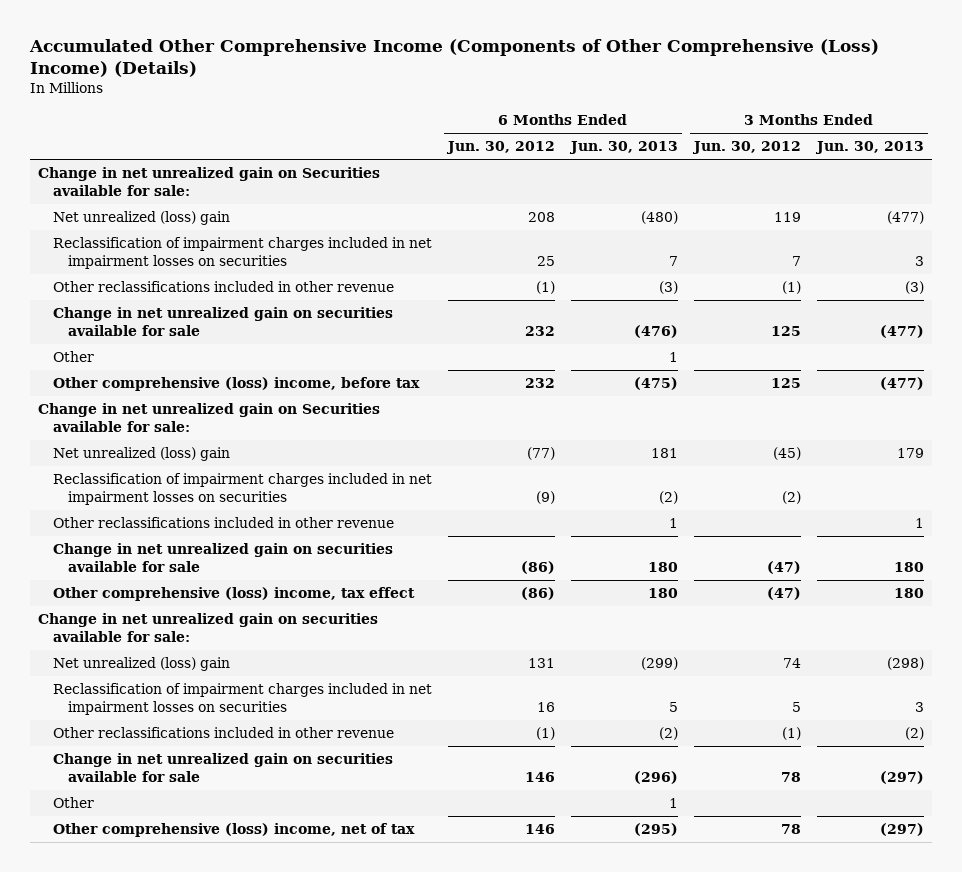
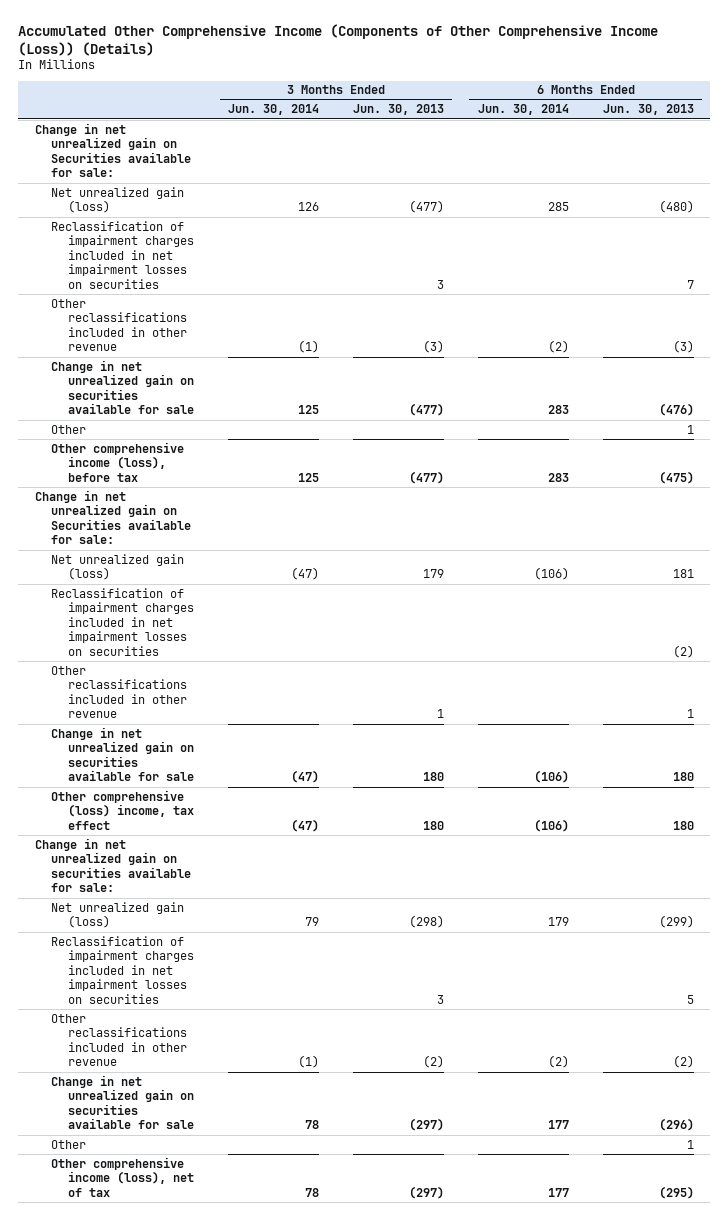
[29,39,880,78] Accumulated Other Comprehensive Income (Components of Other Comprehensive (Loss) Income) (Details) -> [17,23,658,56] Accumulated Other Comprehensive Income (Components of Other Comprehensive Income (Loss)) (Details)
[446,141,556,155] Jun. 30, 2012 -> none
[692,141,802,155] Jun. 30, 2012 -> none
none -> [228,104,320,116] Jun. 30, 2014
none -> [477,104,569,116] Jun. 30, 2014
[53,211,231,226] Net unrealized (loss) gain -> [51,186,185,214] Net unrealized gain (loss)
[53,377,421,392] Other comprehensive (loss) income, before tax -> [51,441,185,482] Other comprehensive income (loss), before tax
[53,447,231,462] Net unrealized (loss) gain -> [51,553,185,581] Net unrealized gain (loss)
[53,657,231,672] Net unrealized (loss) gain -> [51,901,185,929] Net unrealized gain (loss)
[53,823,416,838] Other comprehensive (loss) income, net of tax -> [51,1156,195,1197] Other comprehensive income (loss), net of tax

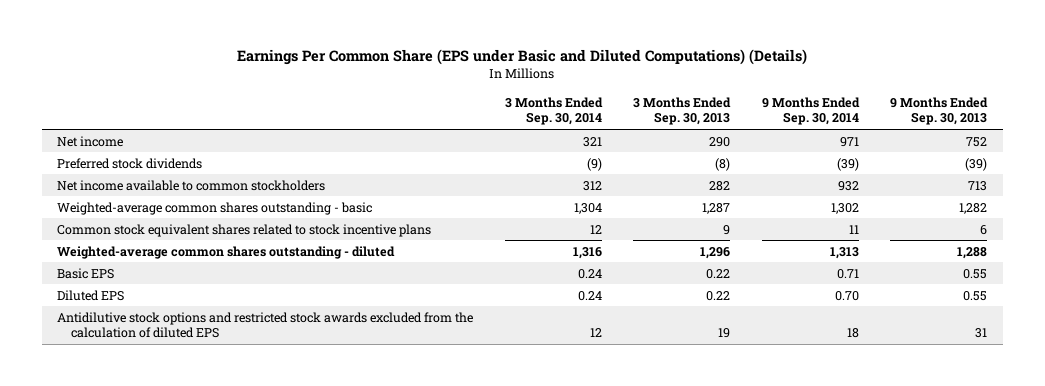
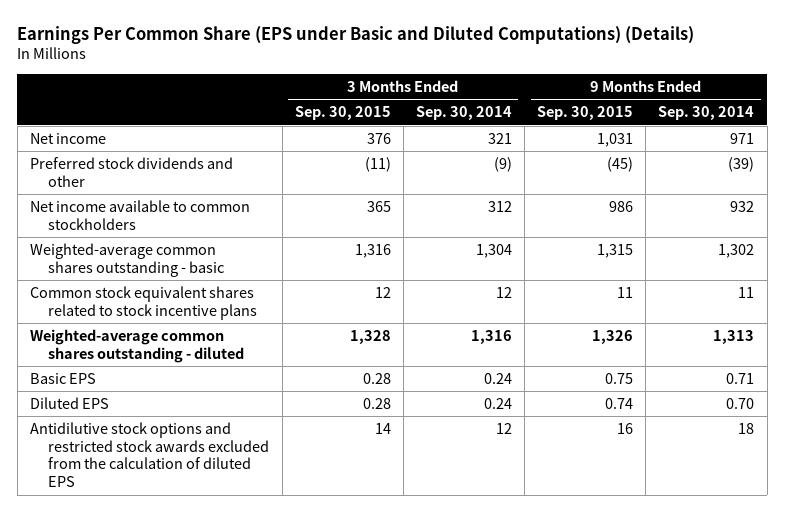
[633,96,732,126] 3 Months Ended Sep. 30, 2013 -> none
[890,96,989,126] 9 Months Ended Sep. 30, 2013 -> none
none -> [294,106,391,121] Sep. 30, 2015
none -> [537,106,634,121] Sep. 30, 2015
[57,157,203,169] Preferred stock dividends -> [30,156,234,187] Preferred stock dividends and other

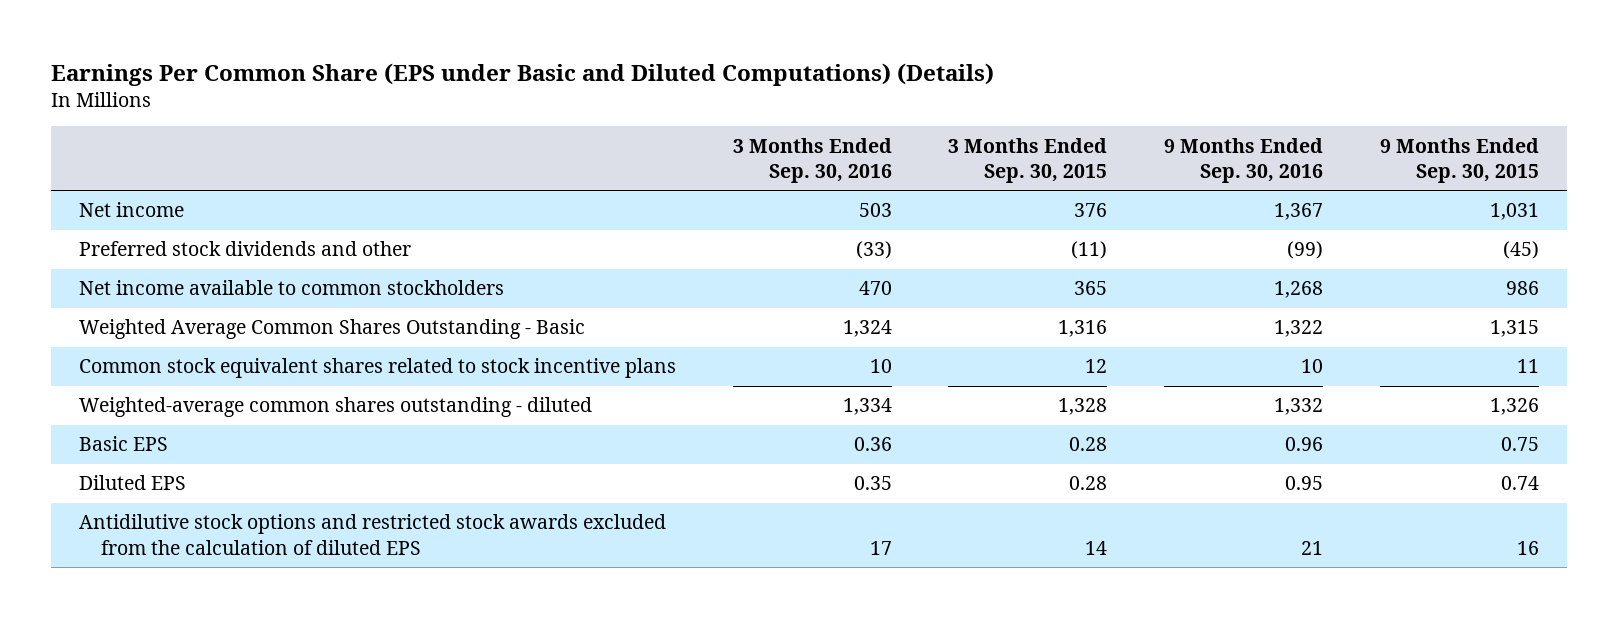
[415,106,512,121] Sep. 30, 2014 -> none
[658,106,755,121] Sep. 30, 2014 -> none
none -> [732,137,892,183] 3 Months Ended Sep. 30, 2016
none -> [1163,137,1323,183] 9 Months Ended Sep. 30, 2016
[30,242,225,277] Weighted-average common shares outstanding - basic -> [78,319,585,340] Weighted Average Common Shares Outstanding - Basic

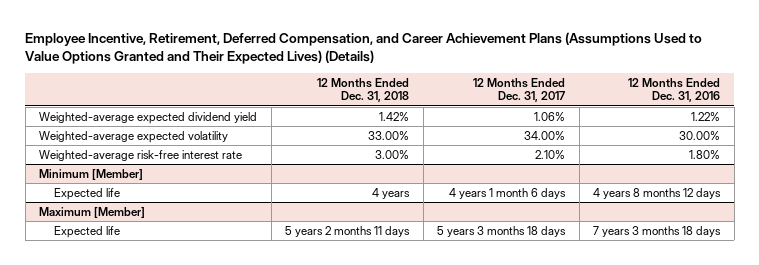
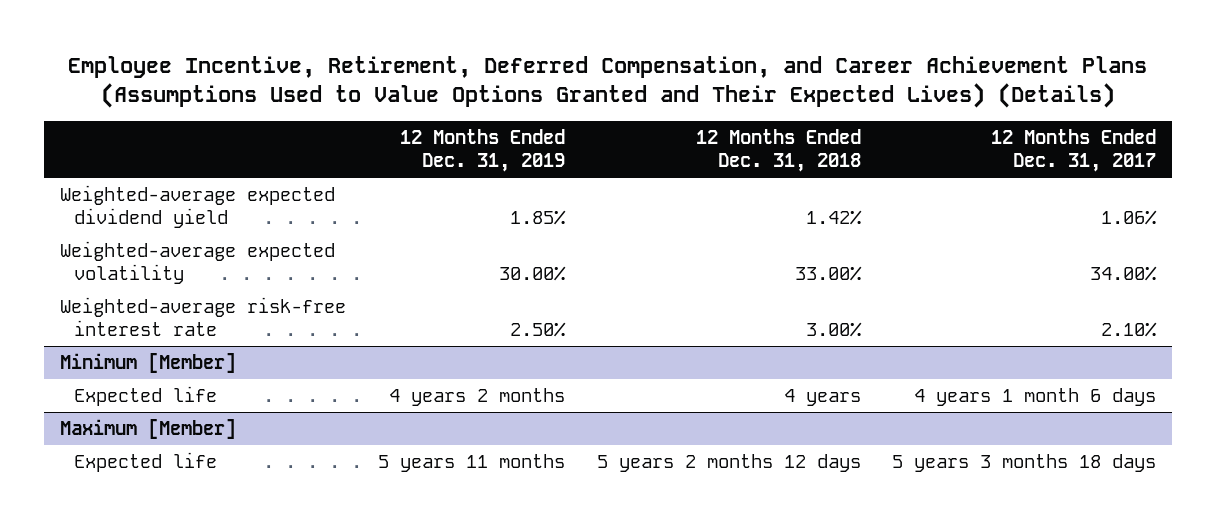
[628,77,721,103] 12 Months Ended Dec. 31, 2016 -> none
none -> [399,129,565,172] 12 Months Ended Dec. 31, 2019
[285,225,411,237] 5 years 2 months 11 days -> [596,454,861,473] 5 years 2 months 12 days

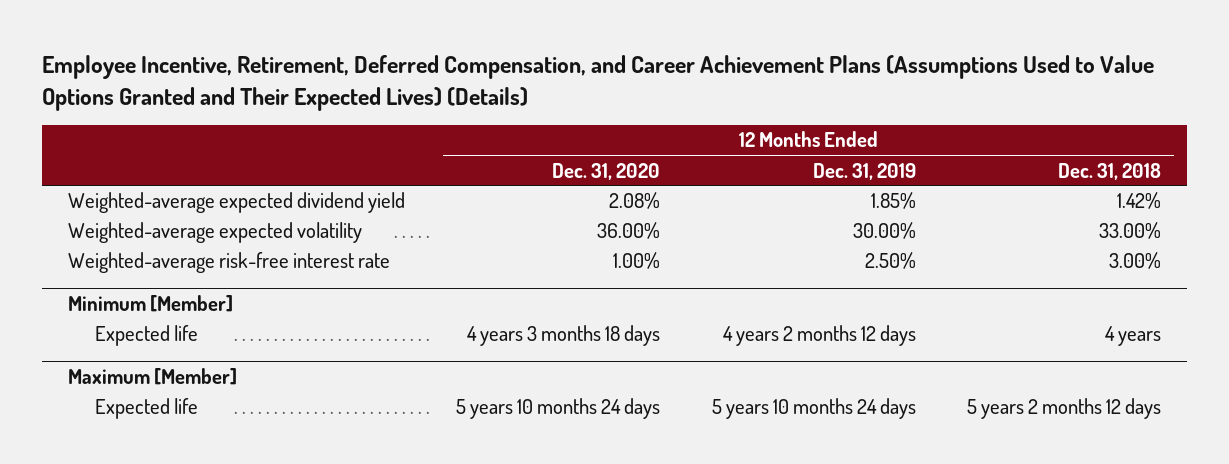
[991,129,1157,172] 12 Months Ended Dec. 31, 2017 -> none
none -> [552,162,661,180] Dec. 31, 2020
[388,388,565,407] 4 years 2 months -> [722,325,916,347] 4 years 2 months 12 days
[377,454,565,473] 5 years 11 months -> [711,398,916,420] 5 years 10 months 24 days

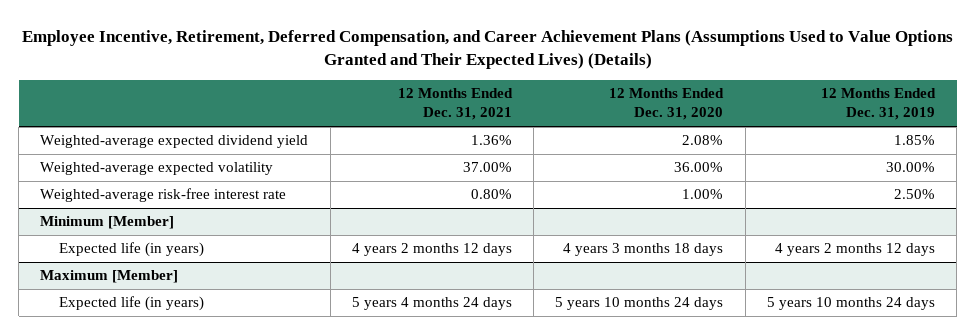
[1058,162,1162,180] Dec. 31, 2018 -> none
none -> [397,88,513,121] 12 Months Ended Dec. 31, 2021
[94,325,198,347] Expected life -> [59,242,205,258] Expected life (in years)
[94,398,198,420] Expected life -> [59,296,205,312] Expected life (in years)

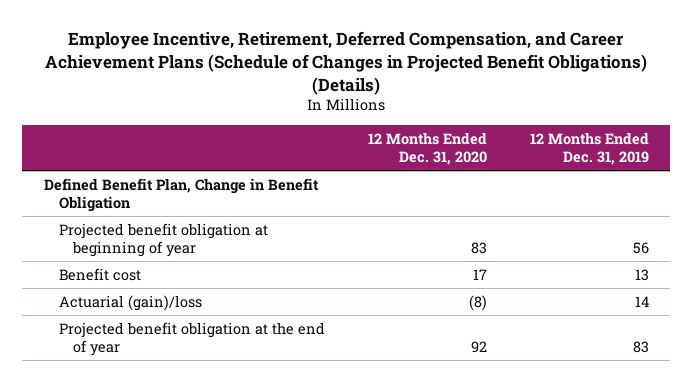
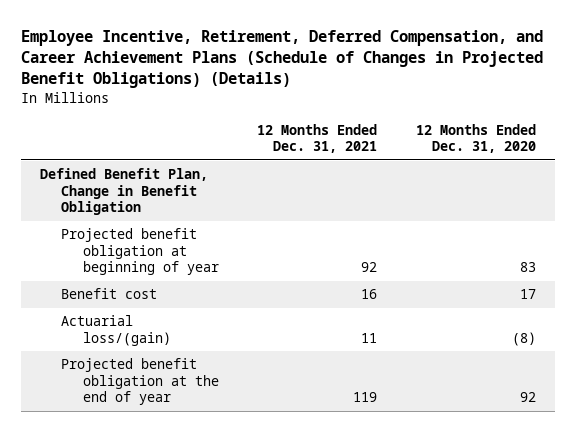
[529,131,649,166] 12 Months Ended Dec. 31, 2019 -> none
none -> [257,123,378,154] 12 Months Ended Dec. 31, 2021
[58,294,202,311] Actuarial (gain)/loss -> [61,315,171,346] Actuarial loss/(gain)

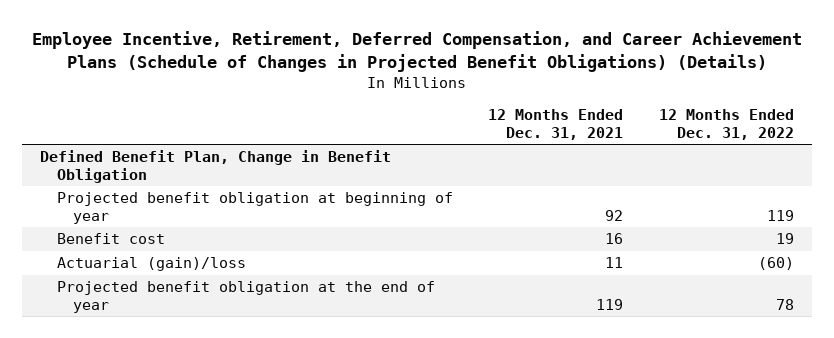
[415,123,536,154] 12 Months Ended Dec. 31, 2020 -> none
none -> [658,109,794,140] 12 Months Ended Dec. 31, 2022
[61,315,171,346] Actuarial loss/(gain) -> [56,257,246,272] Actuarial (gain)/loss

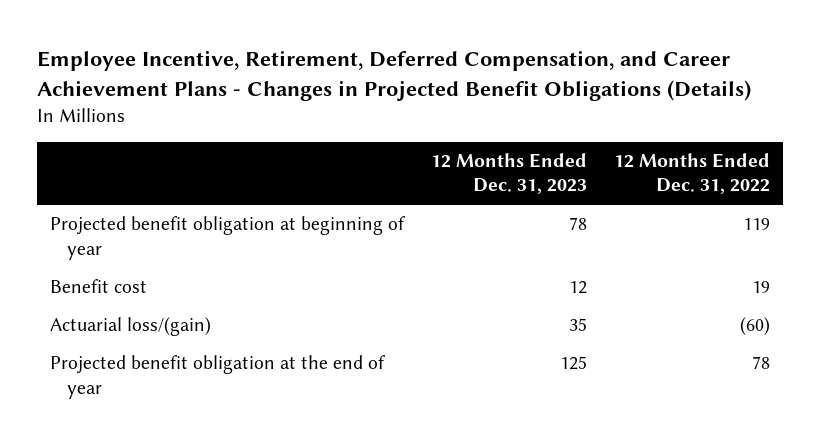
[31,31,802,73] Employee Incentive, Retirement, Deferred Compensation, and Career Achievement Plans (Schedule of Changes in Projected Benefit Obligations) (Details) -> [36,50,751,102] Employee Incentive, Retirement, Deferred Compensation, and Career Achievement Plans - Changes in Projected Benefit Obligations (Details)
[488,109,624,140] 12 Months Ended Dec. 31, 2021 -> none
none -> [430,153,587,195] 12 Months Ended Dec. 31, 2023
[40,150,392,183] Defined Benefit Plan, Change in Benefit Obligation -> none
[56,257,246,272] Actuarial (gain)/loss -> [50,317,212,337] Actuarial loss/(gain)

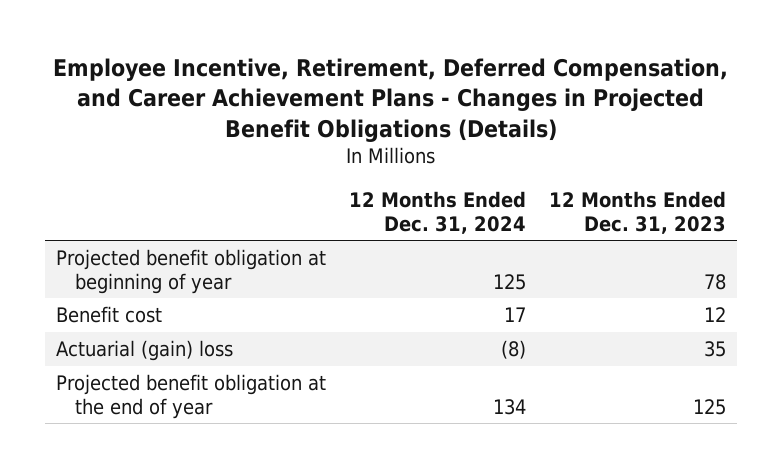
[613,153,770,195] 12 Months Ended Dec. 31, 2022 -> none
none -> [349,191,527,234] 12 Months Ended Dec. 31, 2024
[50,317,212,337] Actuarial loss/(gain) -> [56,340,234,362] Actuarial (gain) loss

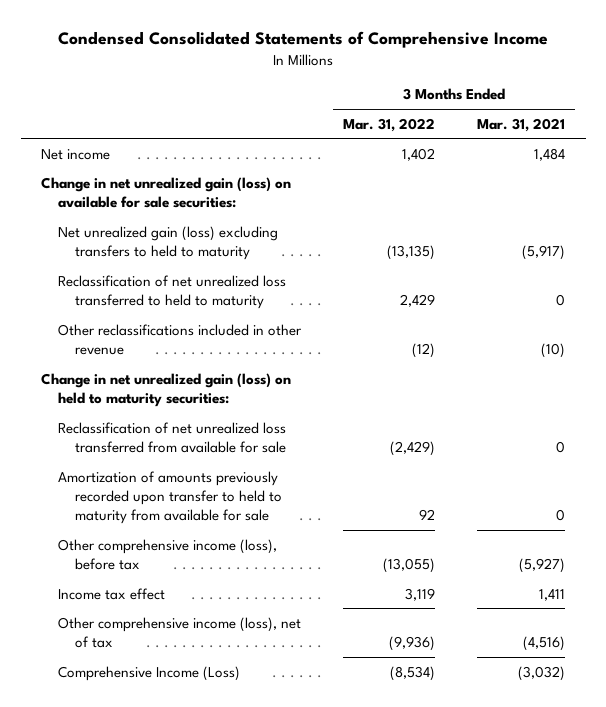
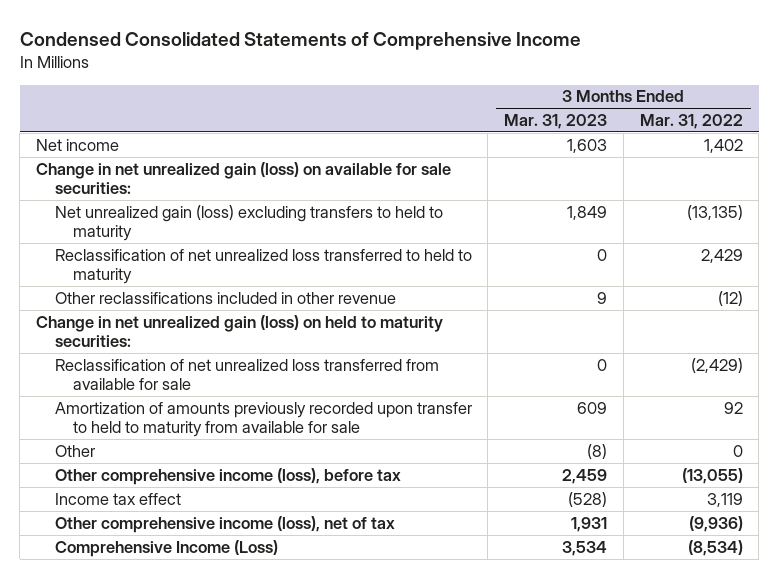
[476,117,565,132] Mar. 31, 2021 -> none
none -> [504,113,608,129] Mar. 31, 2023
none -> [54,444,95,457] Other

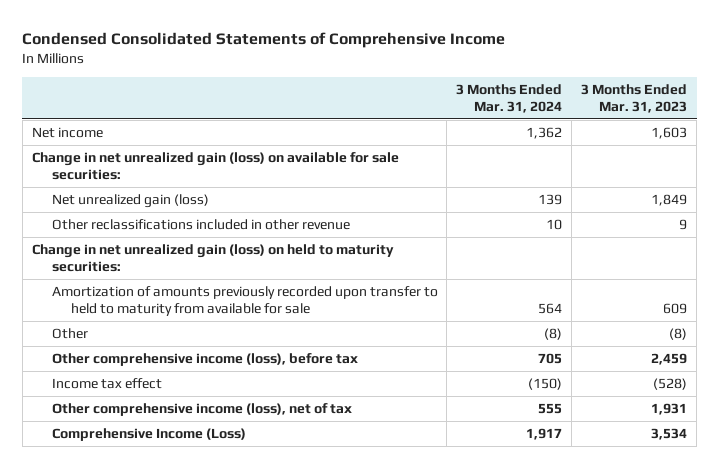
[639,113,743,129] Mar. 31, 2022 -> none
none -> [456,83,563,114] 3 Months Ended Mar. 31, 2024
[54,248,472,285] Reclassification of net unrealized loss transferred to held to maturity -> none
[54,204,443,242] Net unrealized gain (loss) excluding transfers to held to maturity -> [51,193,209,208] Net unrealized gain (loss)
[54,358,439,391] Reclassification of net unrealized loss transferred from available for sale -> none

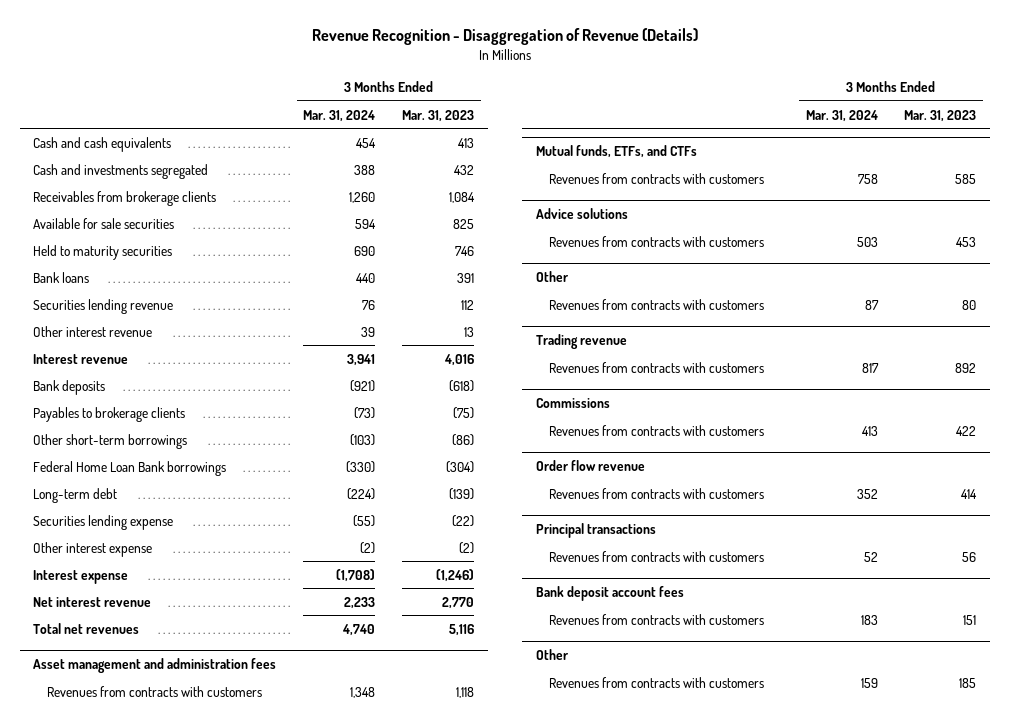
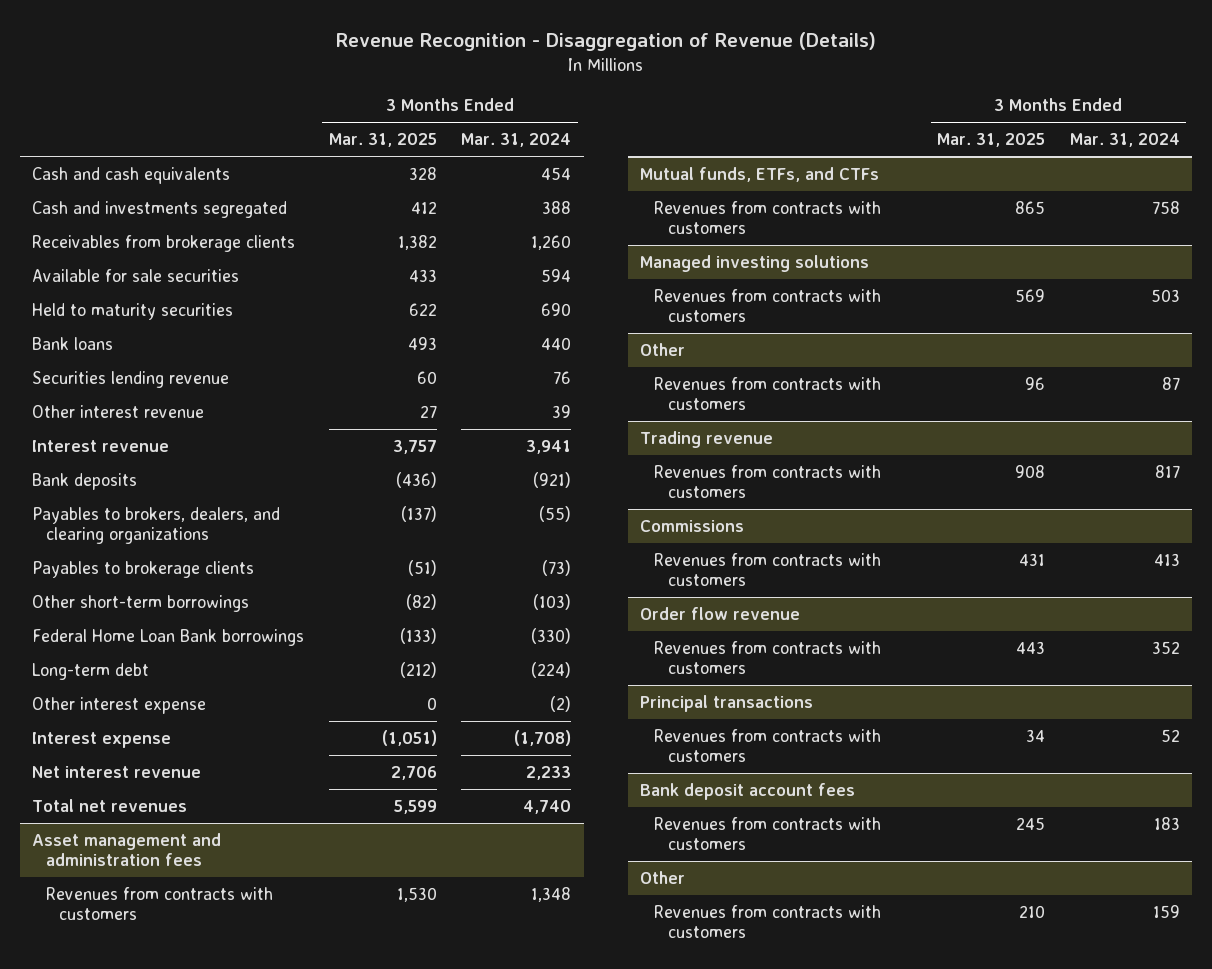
[402,109,475,122] Mar. 31, 2023 -> none
none -> [328,133,437,148] Mar. 31, 2025
none -> [31,506,280,545] Payables to brokers, dealers, and clearing organizations
[33,514,174,530] Securities lending expense -> none
[535,208,628,220] Advice solutions -> [640,254,870,272] Managed investing solutions

